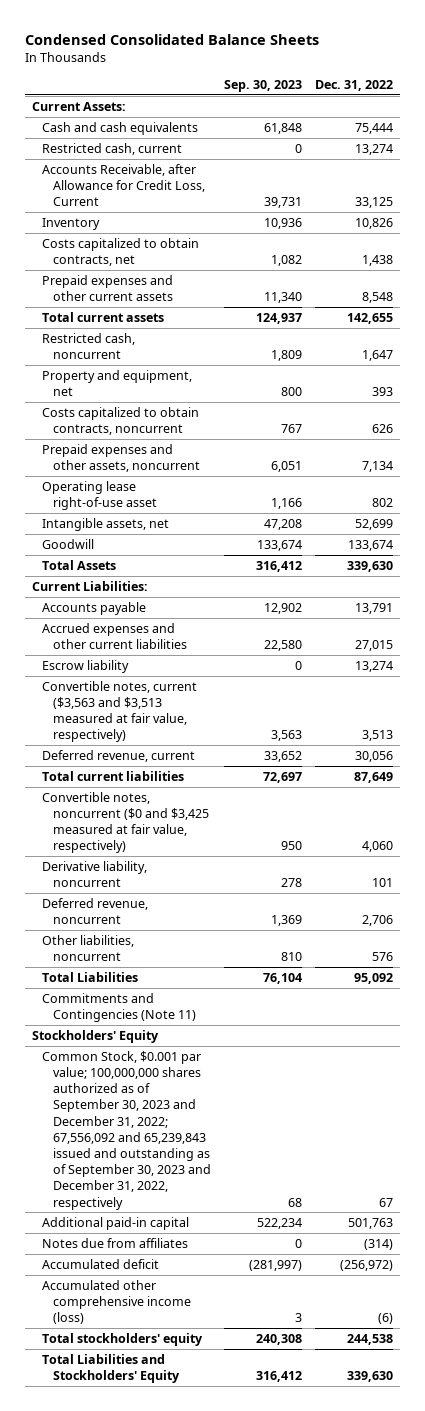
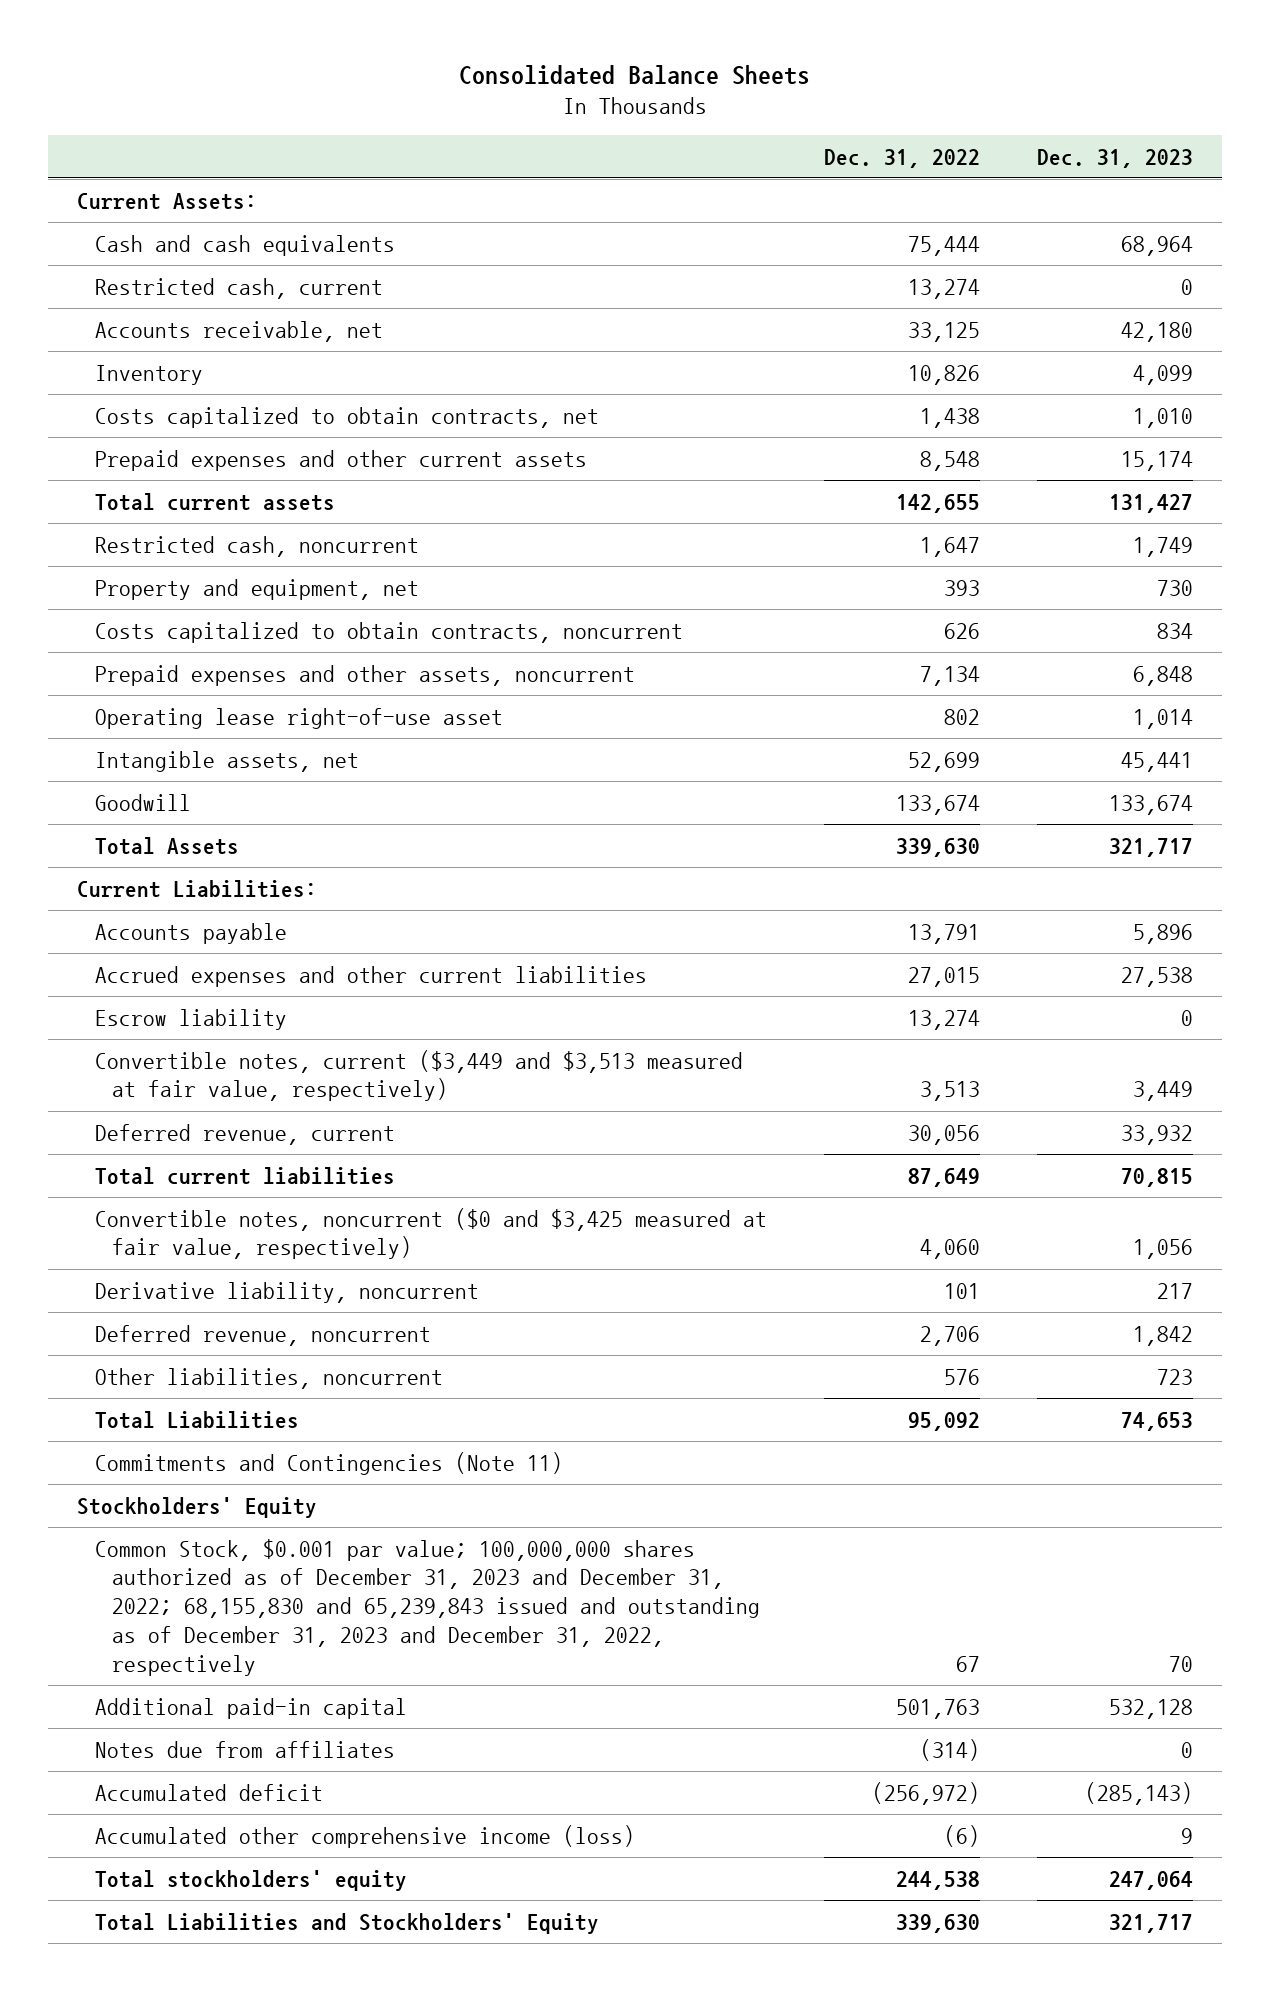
[25,33,320,45] Condensed Consolidated Balance Sheets -> [459,64,811,85] Consolidated Balance Sheets
[223,80,302,93] Sep. 30, 2023 -> none
none -> [1037,148,1194,168] Dec. 31, 2023
[42,163,205,207] Accounts Receivable, after Allowance for Credit Loss, Current -> [94,320,383,342] Accounts receivable, net
[42,680,198,743] Convertible notes, current ($3,563 and $3,513 measured at fair value, respectively) -> [94,1049,743,1102] Convertible notes, current ($3,449 and $3,513 measured at fair value, respectively)
[42,1050,211,1210] Common Stock, $0.001 par value; 100,000,000 shares authorized as of September 30, 2023 and December 31, 2022; 67,556,092 and 65,239,843 issued and outstanding as of September 30, 2023 and December 31, 2022, respectively -> [94,1538,761,1676] Common Stock, $0.001 par value; 100,000,000 shares authorized as of December 31, 2023 and December 31, 2022; 68,155,830 and 65,239,843 issued and outstanding as of December 31, 2023 and December 31, 2022, respectively

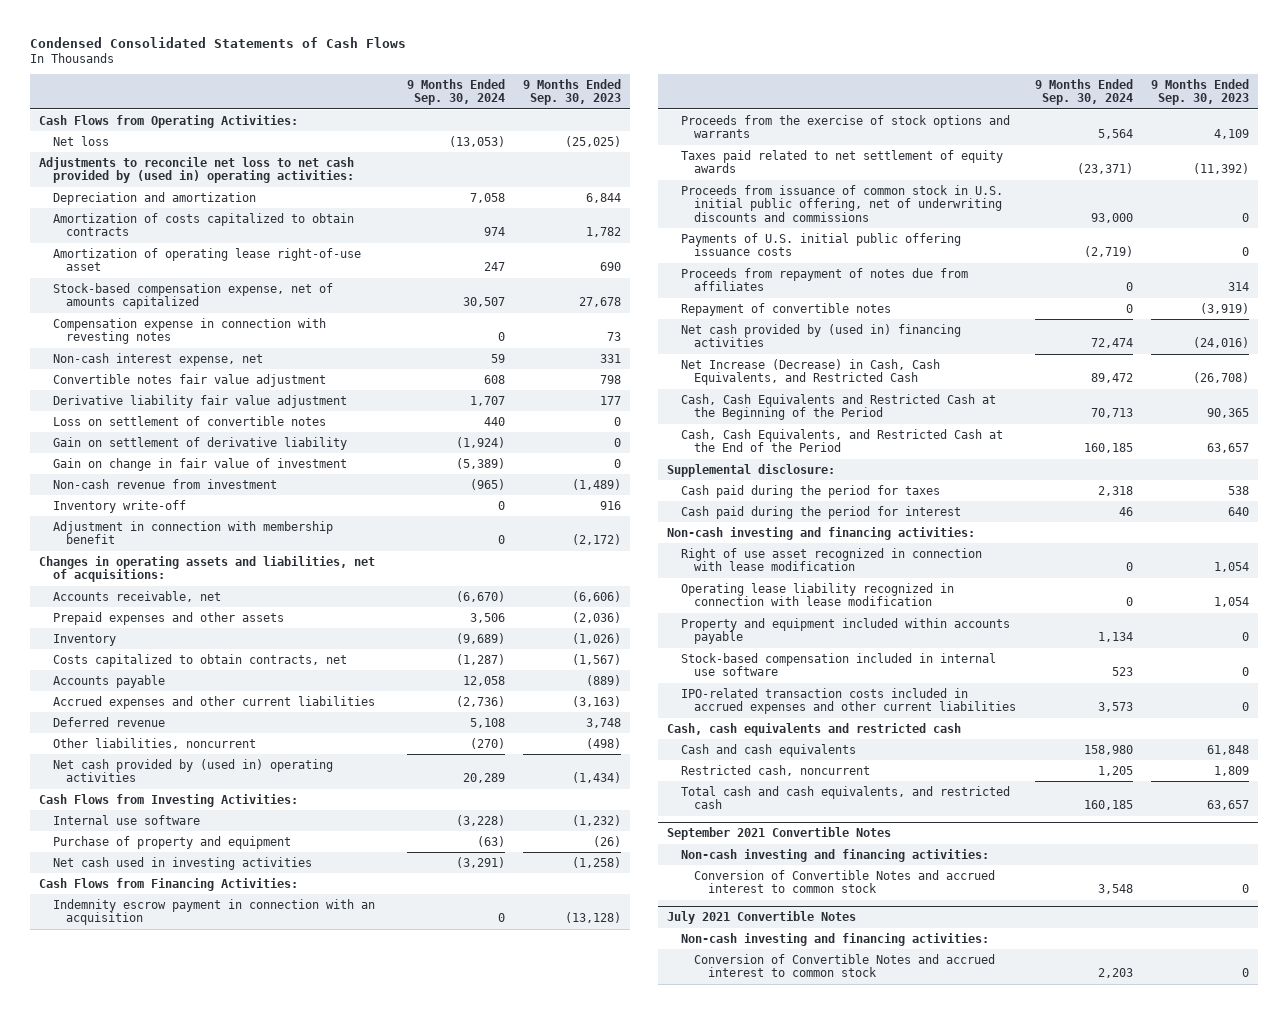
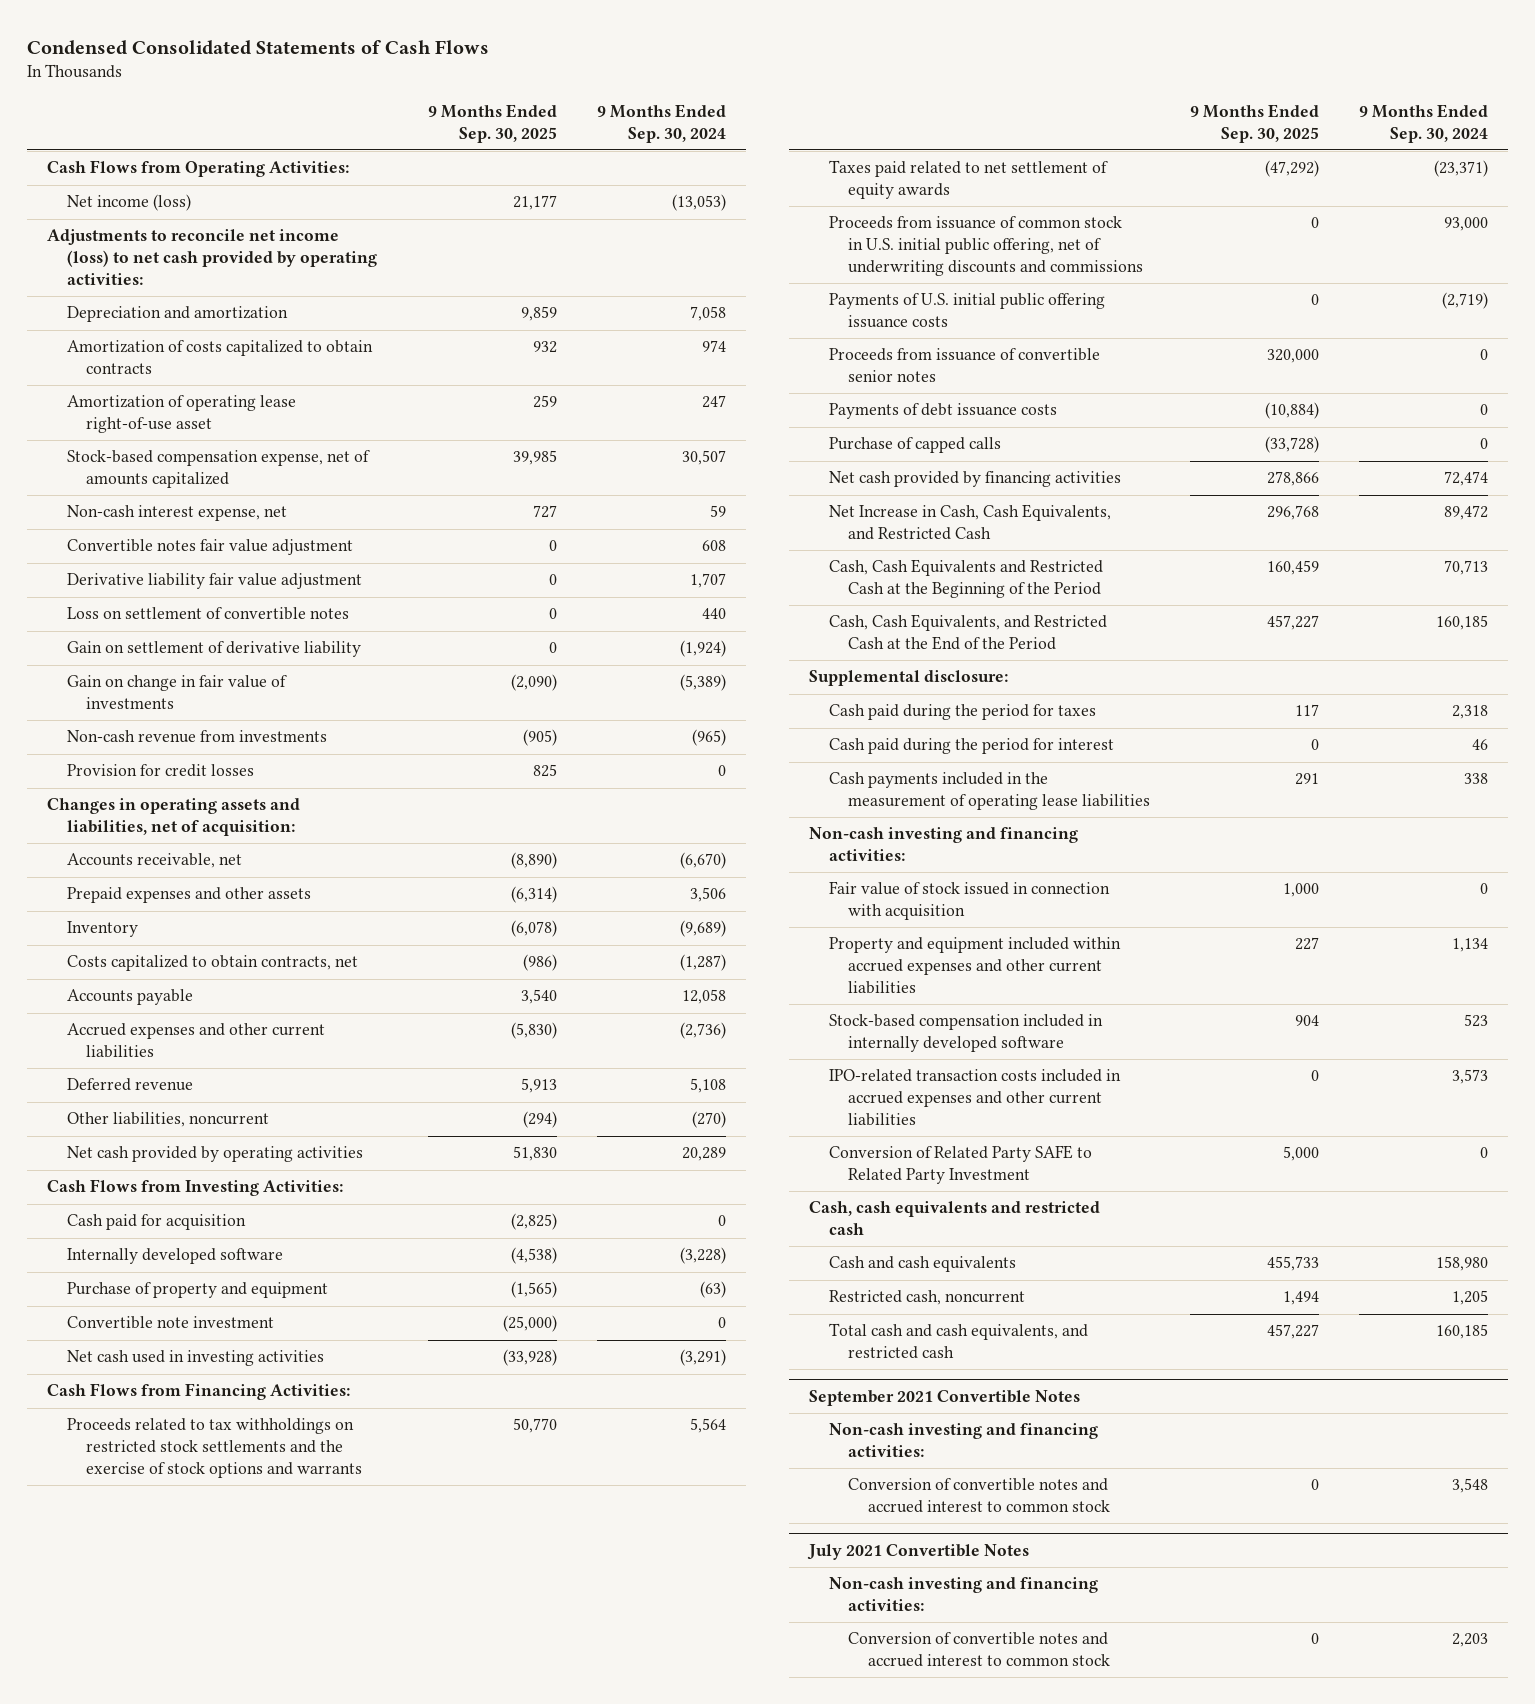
[522,78,621,106] 9 Months Ended Sep. 30, 2023 -> none
none -> [428,104,558,143] 9 Months Ended Sep. 30, 2025
[52,135,109,146] Net loss -> [66,194,191,212] Net income (loss)
[39,156,355,184] Adjustments to reconcile net loss to net cash provided by (used in) operating activities: -> [46,229,377,285] Adjustments to reconcile net income (loss) to net cash provided by operating activities:
[52,317,326,345] Compensation expense in connection with revesting notes -> none
[52,499,186,513] Inventory write-off -> none
[52,520,333,545] Adjustment in connection with membership benefit -> none
[52,457,347,471] Gain on change in fair value of investment -> [66,675,287,710] Gain on change in fair value of investments
[52,478,277,489] Non-cash revenue from investment -> [66,730,327,744] Non-cash revenue from investments
none -> [66,764,254,778] Provision for credit losses
[39,555,376,583] Changes in operating assets and liabilities, net of acquisitions: -> [46,798,300,837] Changes in operating assets and liabilities, net of acquisition:
[52,758,333,783] Net cash provided by (used in) operating activities -> [66,1146,363,1163] Net cash provided by operating activities
none -> [66,1214,246,1231] Cash paid for acquisition
[52,814,200,825] Internal use software -> [66,1248,283,1265] Internally developed software
none -> [66,1316,274,1330] Convertible note investment
[52,898,375,926] Indemnity escrow payment in connection with an acquisition -> none
[680,114,1010,139] Proceeds from the exercise of stock options and warrants -> [66,1418,363,1478] Proceeds related to tax withholdings on restricted stock settlements and the exercise of stock options and warrants
[680,267,968,292] Proceeds from repayment of notes due from affiliates -> none
[680,302,891,316] Repayment of convertible notes -> none
none -> [828,348,1100,383] Proceeds from issuance of convertible senior notes
none -> [828,403,1057,420] Payments of debt issuance costs
none -> [828,437,1001,454] Purchase of capped calls
[680,323,961,348] Net cash provided by (used in) financing activities -> [828,471,1121,488] Net cash provided by financing activities
[680,358,940,386] Net Increase (Decrease) in Cash, Cash Equivalents, and Restricted Cash -> [828,504,1111,541] Net Increase in Cash, Cash Equivalents, and Restricted Cash
none -> [828,772,1151,811] Cash payments included in the measurement of operating lease liabilities
[680,547,982,572] Right of use asset recognized in connection with lease modification -> none
[680,582,954,607] Operating lease liability recognized in connection with lease modification -> none
none -> [828,881,1110,921] Fair value of stock issued in connection with acquisition
[680,617,1010,645] Property and equipment included within accounts payable -> [828,937,1121,994] Property and equipment included within accrued expenses and other current liabilities
[680,652,996,677] Stock-based compensation included in internal use software -> [828,1014,1103,1053] Stock-based compensation included in internally developed software
none -> [828,1145,1092,1185] Conversion of Related Party SAFE to Related Party Investment
[694,869,996,894] Conversion of Convertible Notes and accrued interest to common stock -> [848,1478,1110,1514] Conversion of convertible notes and accrued interest to common stock
[694,953,996,978] Conversion of Convertible Notes and accrued interest to common stock -> [848,1632,1110,1668] Conversion of convertible notes and accrued interest to common stock

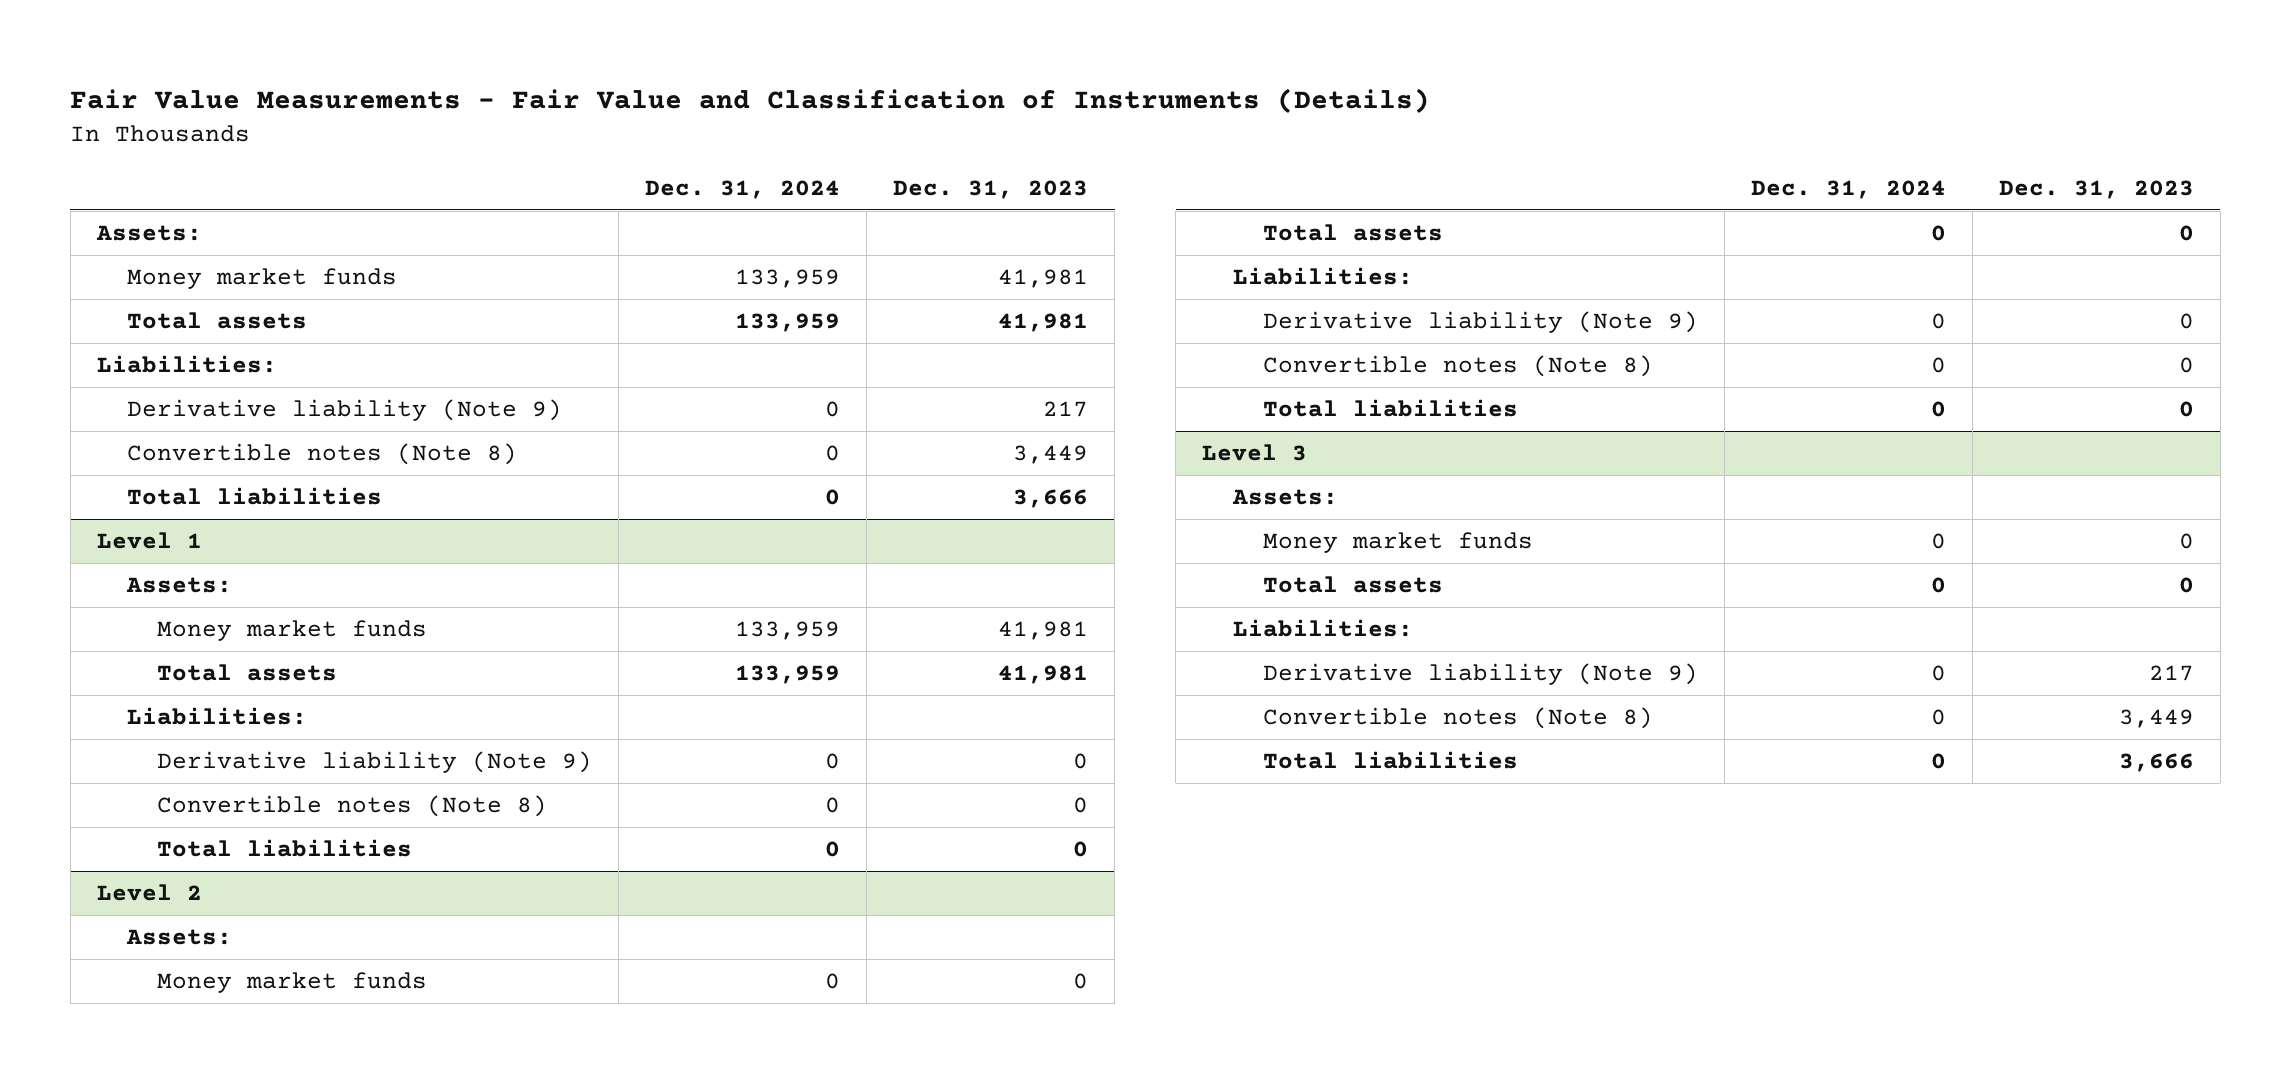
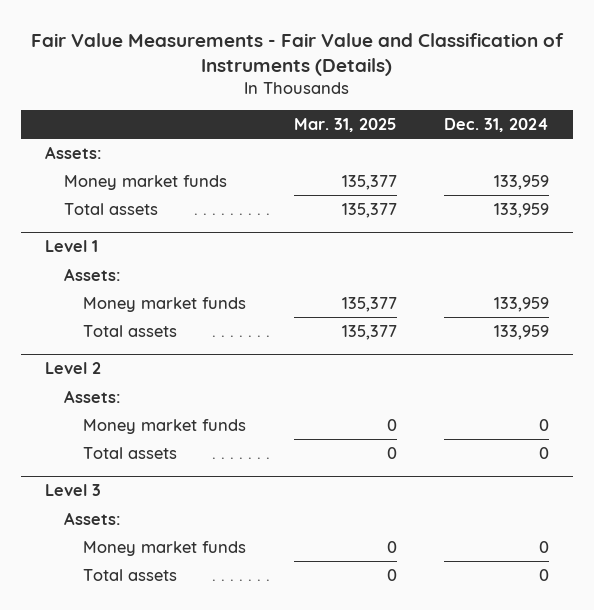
[893,179,1089,199] Dec. 31, 2023 -> none
none -> [293,118,397,133] Mar. 31, 2025
[96,355,277,374] Liabilities: -> none
[127,399,563,422] Derivative liability (Note 9) -> none
[127,443,518,466] Convertible notes (Note 8) -> none
[127,487,383,506] Total liabilities -> none
[127,707,308,726] Liabilities: -> none
[157,751,593,774] Derivative liability (Note 9) -> none
[157,795,548,818] Convertible notes (Note 8) -> none
[157,839,413,858] Total liabilities -> none
[1232,267,1413,286] Liabilities: -> none
[1262,311,1698,334] Derivative liability (Note 9) -> none
[1262,355,1653,378] Convertible notes (Note 8) -> none
[1262,399,1518,418] Total liabilities -> none
[1232,619,1413,638] Liabilities: -> none
[1262,663,1698,686] Derivative liability (Note 9) -> none
[1262,707,1653,730] Convertible notes (Note 8) -> none
[1262,751,1518,770] Total liabilities -> none

